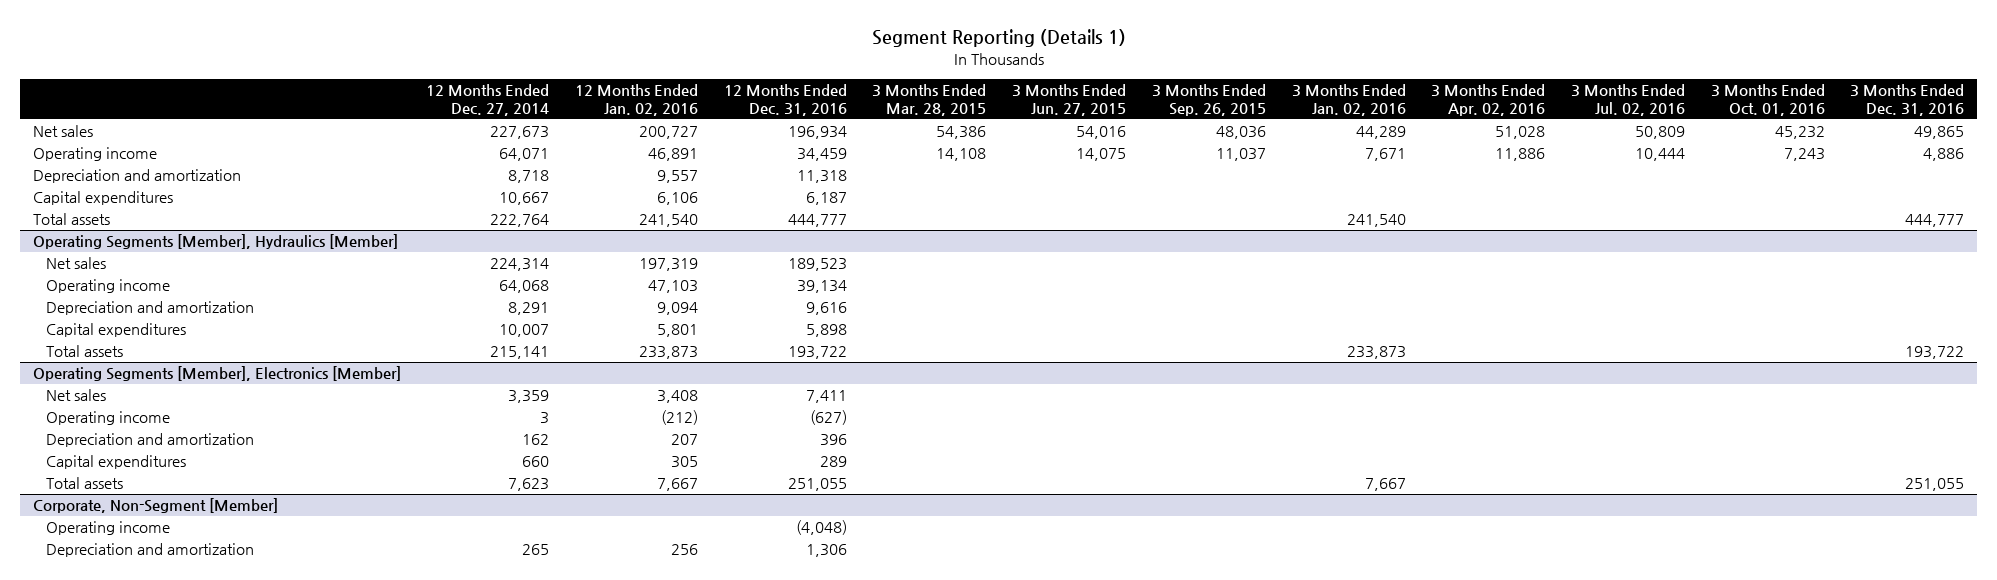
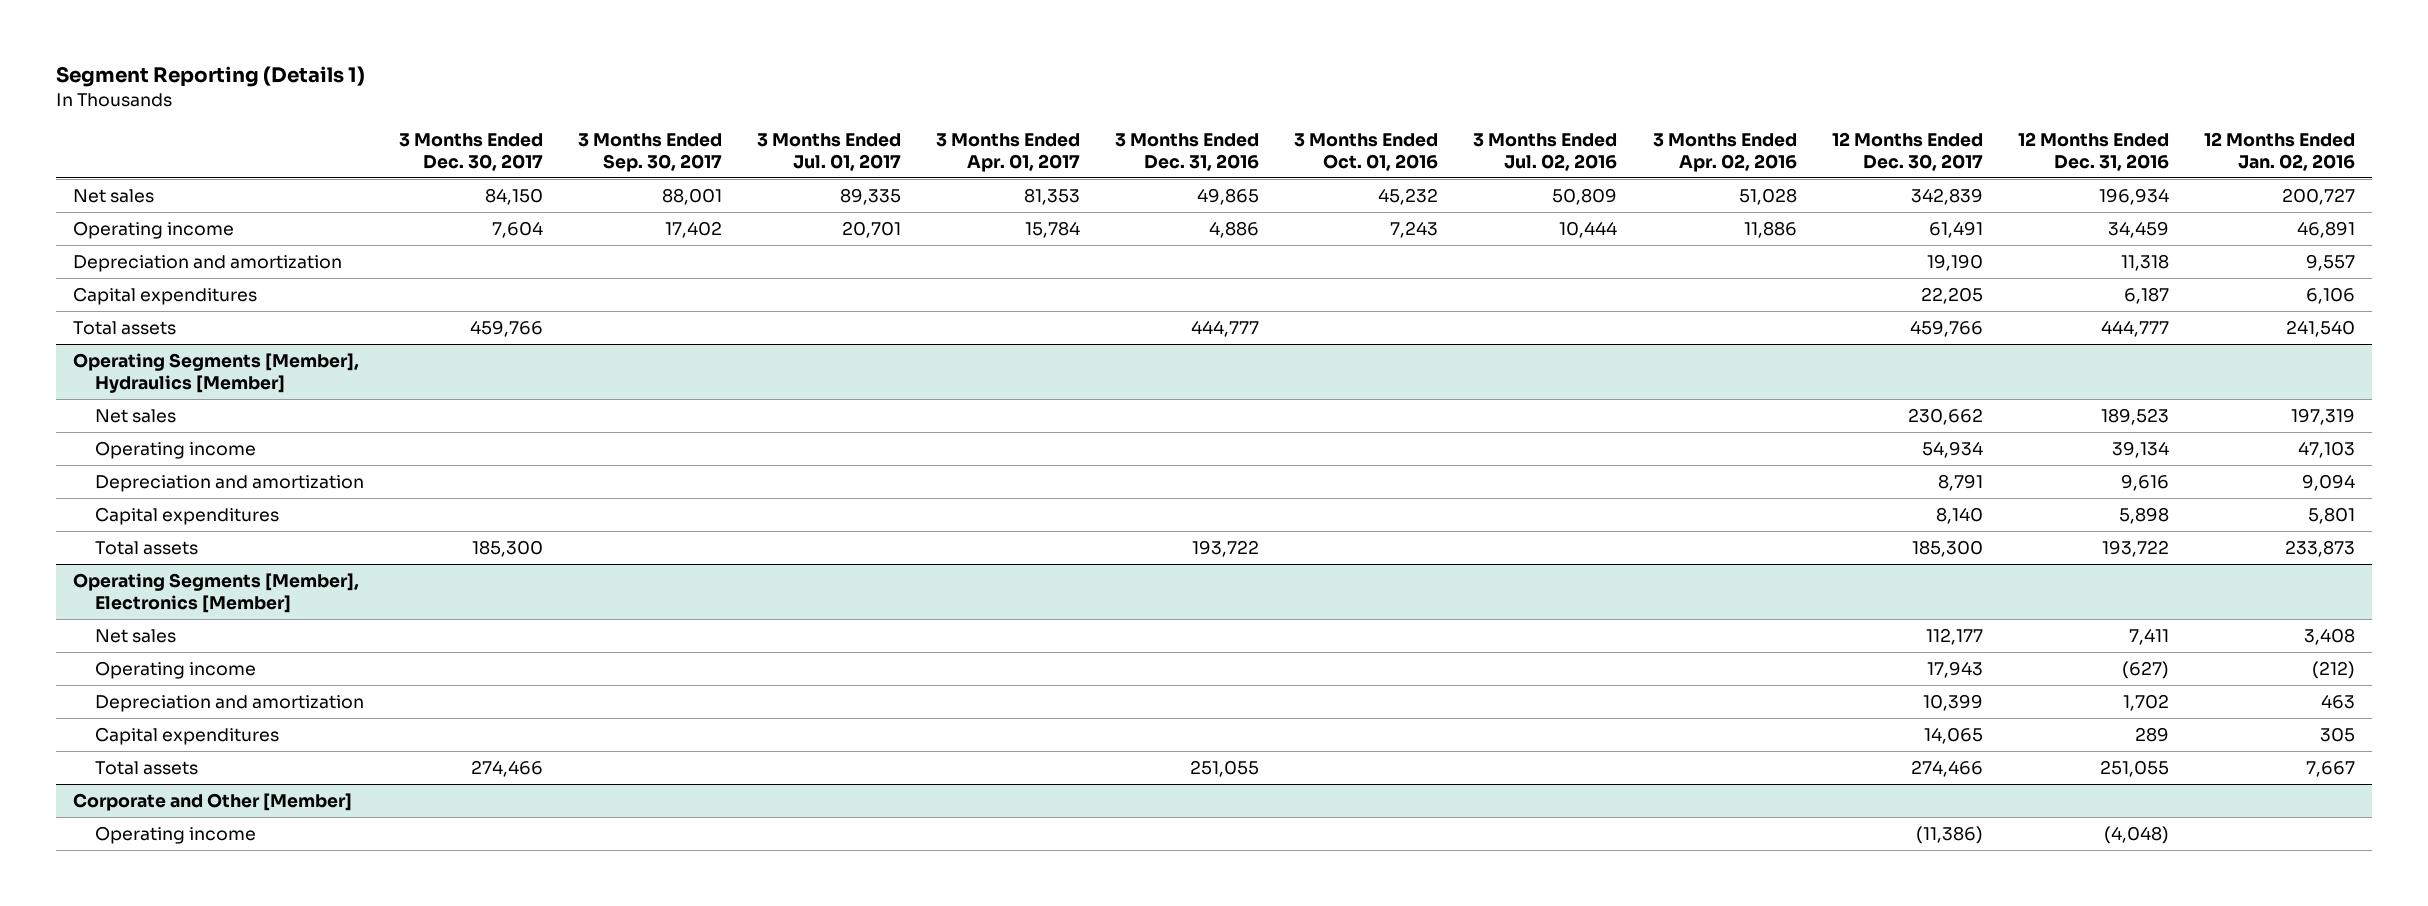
[426,84,550,117] 12 Months Ended Dec. 27, 2014 -> none
[872,84,987,117] 3 Months Ended Mar. 28, 2015 -> none
[1012,84,1127,117] 3 Months Ended Jun. 27, 2015 -> none
[1151,84,1266,117] 3 Months Ended Sep. 26, 2015 -> none
[1291,84,1406,117] 3 Months Ended Jan. 02, 2016 -> none
none -> [399,132,544,171] 3 Months Ended Dec. 30, 2017
none -> [578,132,723,172] 3 Months Ended Sep. 30, 2017
none -> [757,132,902,171] 3 Months Ended Jul. 01, 2017
none -> [936,132,1081,172] 3 Months Ended Apr. 01, 2017
none -> [1831,131,1983,171] 12 Months Ended Dec. 30, 2017
[671,434,699,446] 207 -> [2320,693,2355,709] 463
[819,434,847,447] 396 -> [2122,693,2169,711] 1,702
[32,498,278,514] Corporate, Non-Segment [Member] -> none
none -> [73,792,353,811] Corporate and Other [Member]
[46,543,255,558] Depreciation and amortization -> none

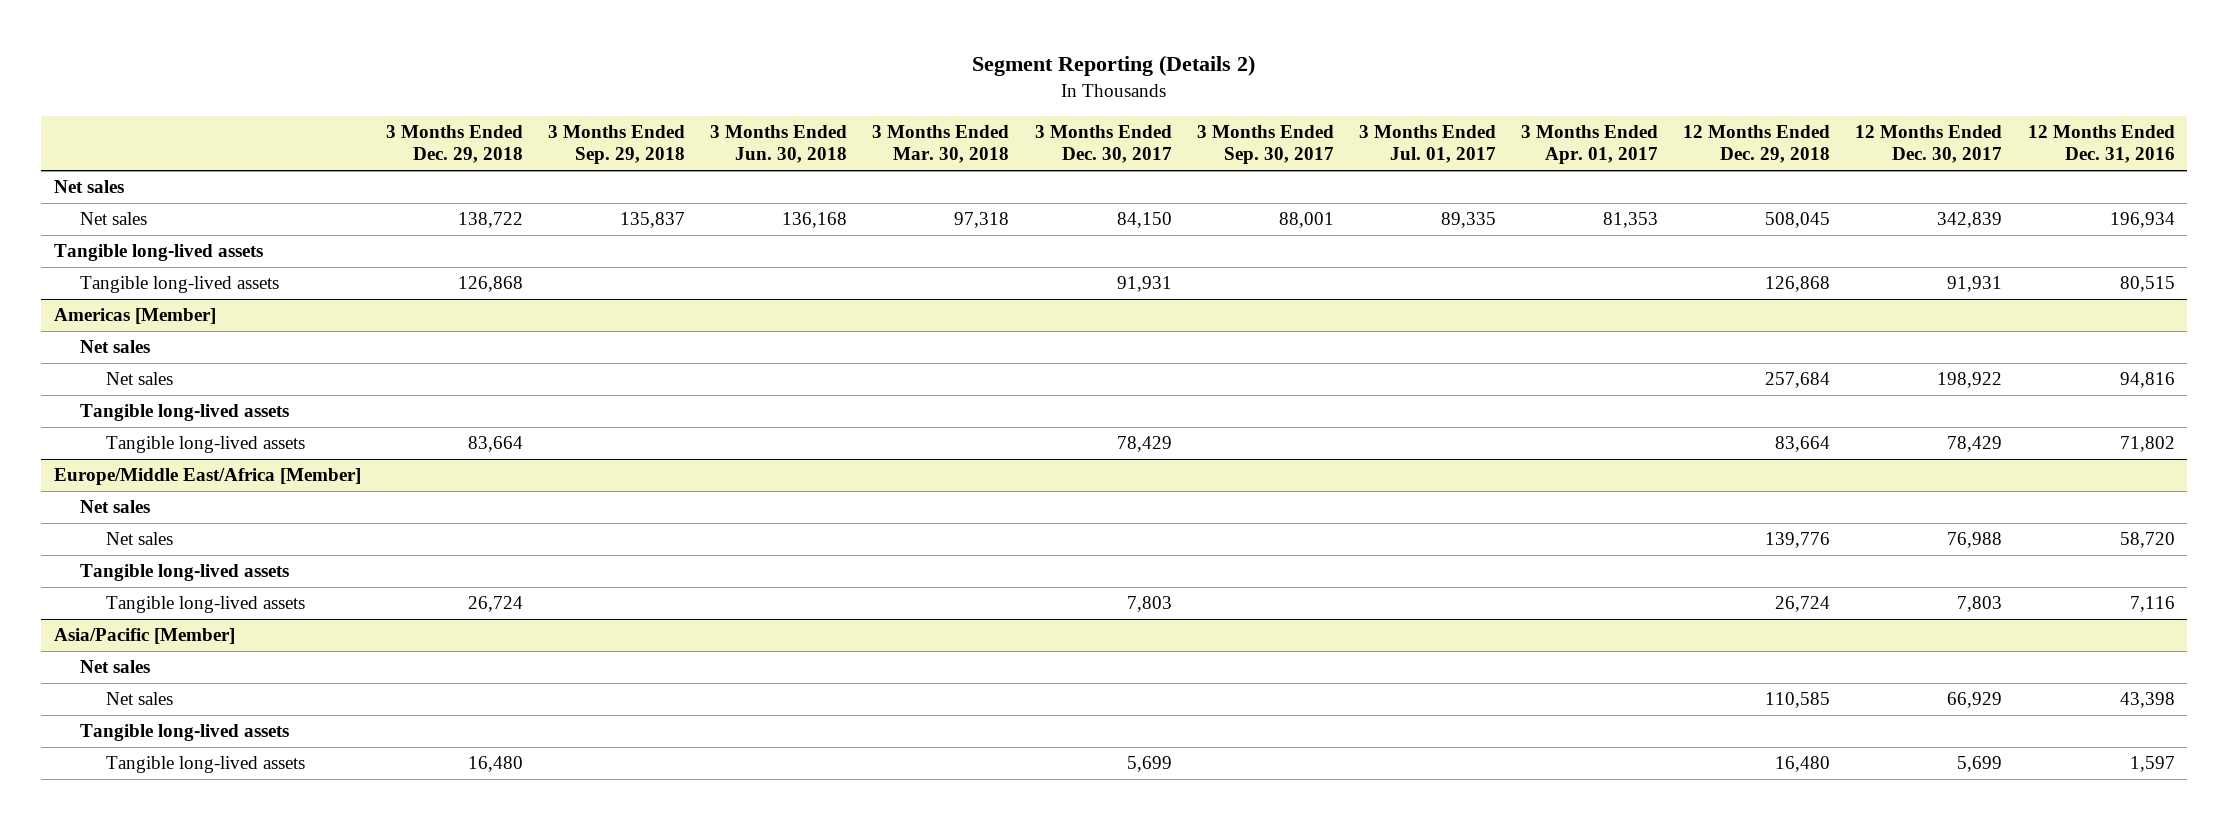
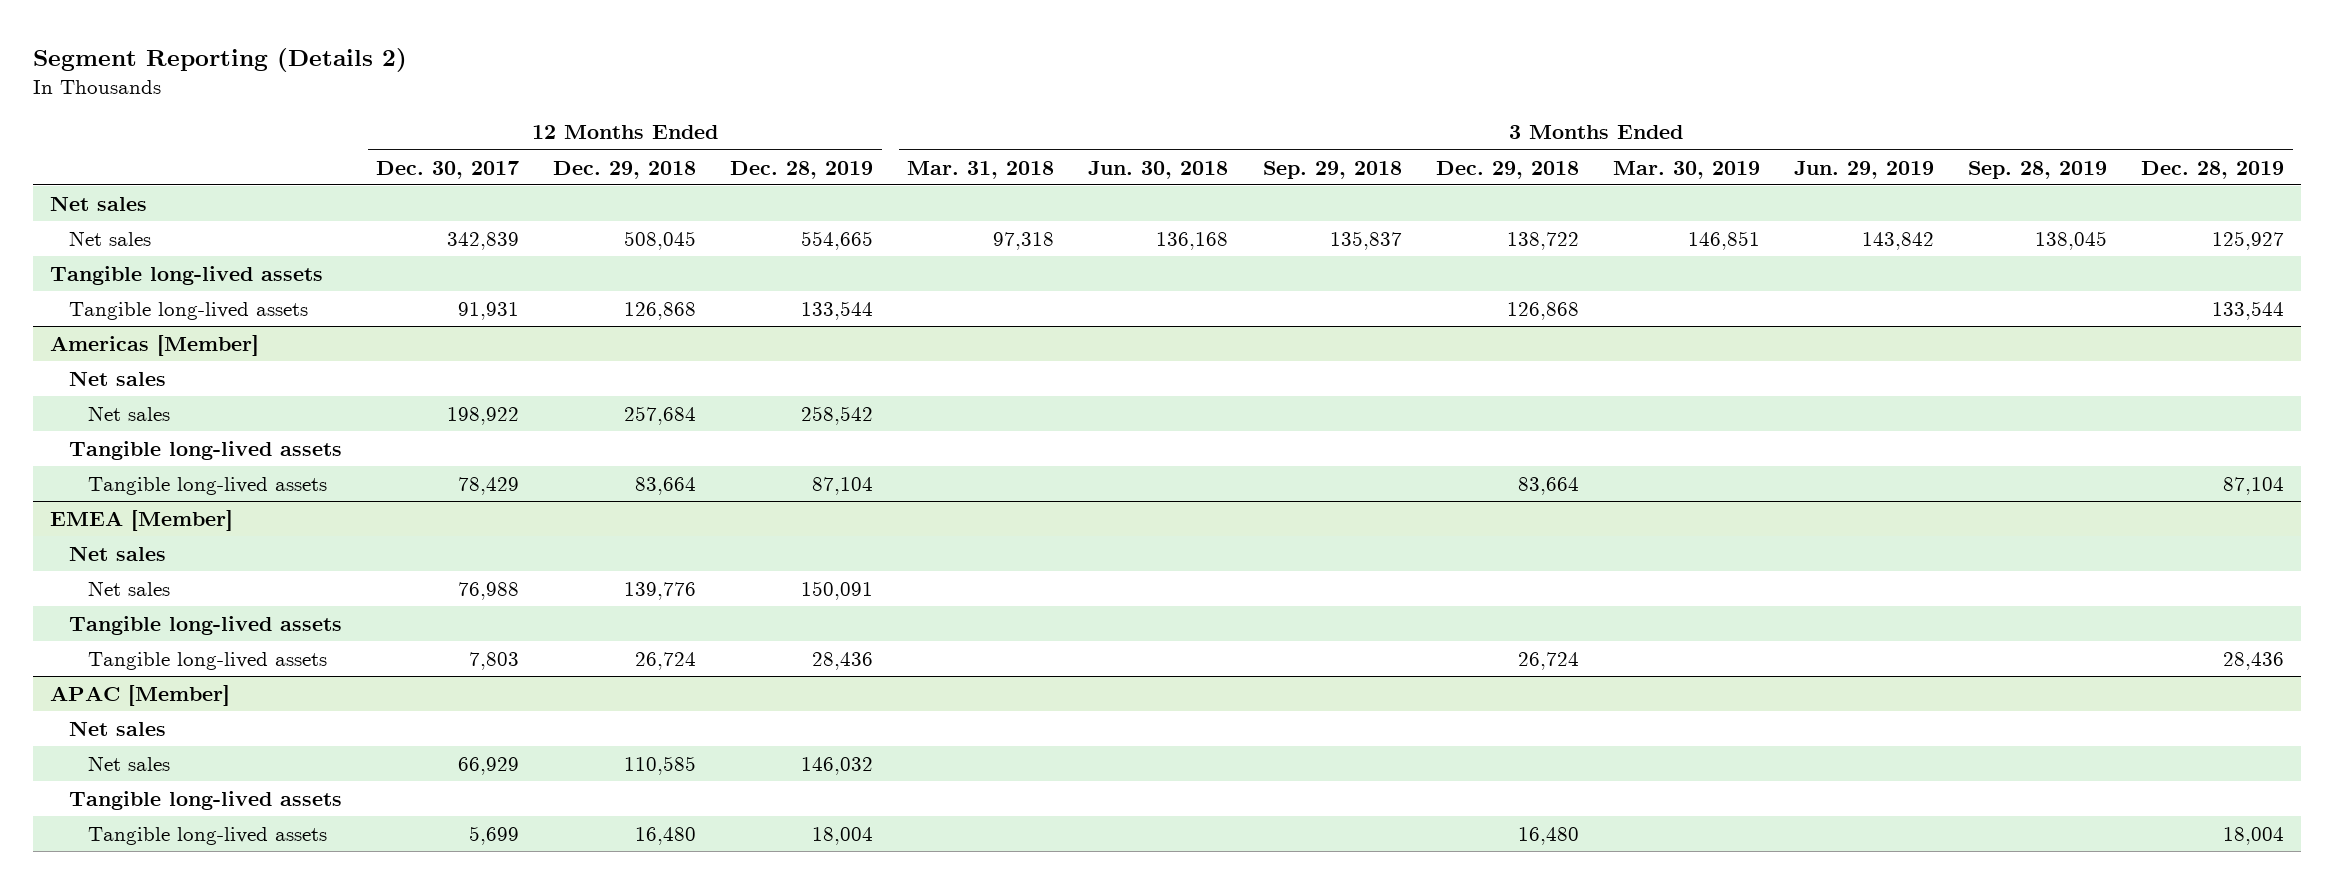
[872,125,1010,164] 3 Months Ended Mar. 30, 2018 -> none
[1034,125,1172,164] 3 Months Ended Dec. 30, 2017 -> none
[1196,125,1334,165] 3 Months Ended Sep. 30, 2017 -> none
[1358,125,1496,164] 3 Months Ended Jul. 01, 2017 -> none
[1521,125,1659,165] 3 Months Ended Apr. 01, 2017 -> none
[2027,125,2175,164] 12 Months Ended Dec. 31, 2016 -> none
none -> [730,160,874,179] Dec. 28, 2019
none -> [907,160,1055,179] Mar. 31, 2018
none -> [1612,160,1760,179] Mar. 30, 2019
none -> [1793,160,1934,179] Jun. 29, 2019
none -> [1967,160,2107,179] Sep. 28, 2019
none -> [2141,160,2285,179] Dec. 28, 2019
[53,468,361,486] Europe/Middle East/Africa [Member] -> [50,509,234,531] EMEA [Member]
[53,628,235,645] Asia/Pacific [Member] -> [50,684,231,706] APAC [Member]

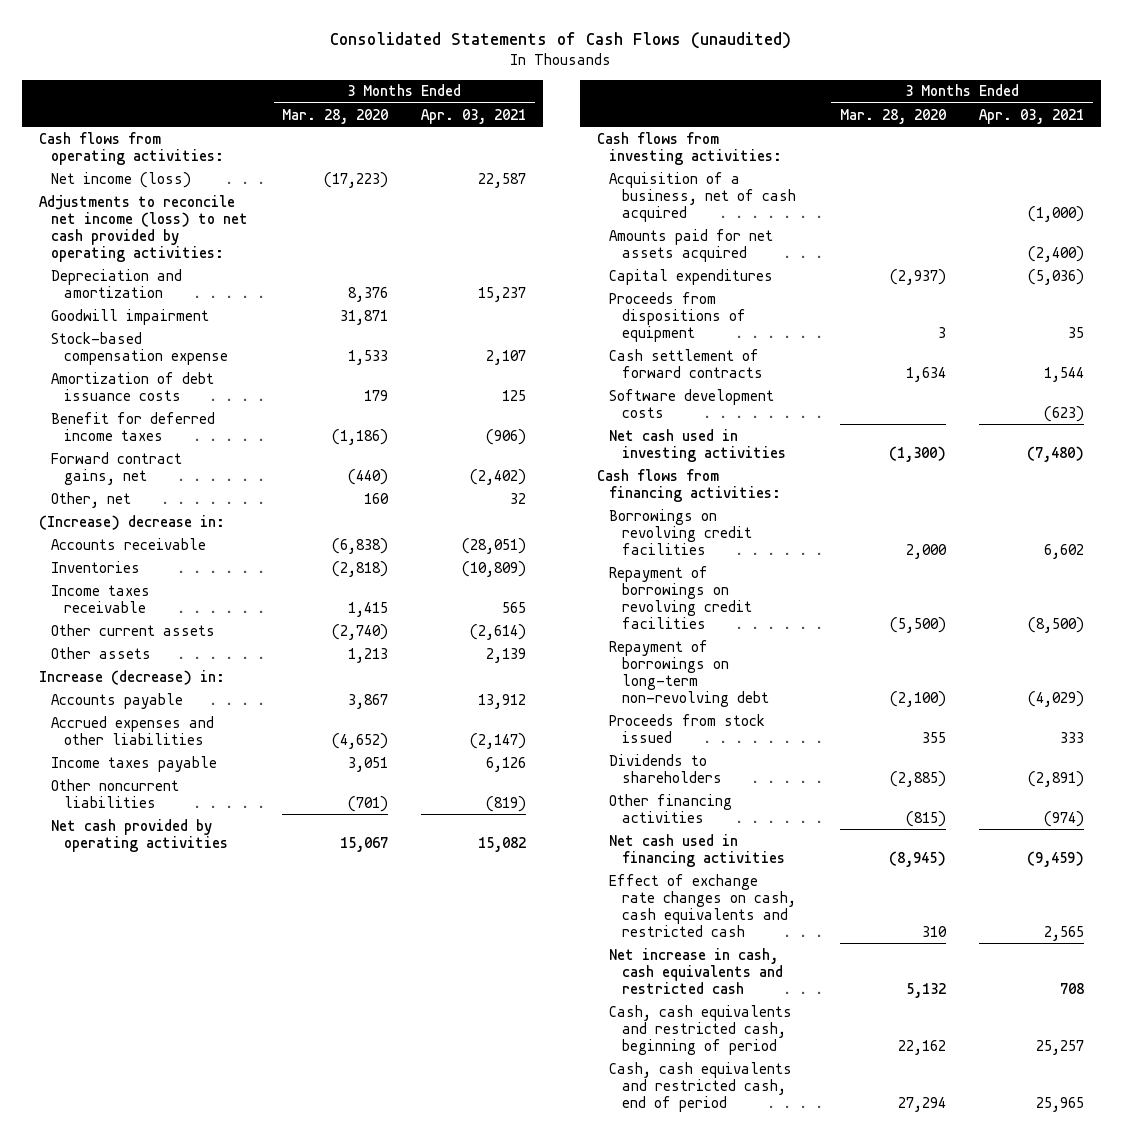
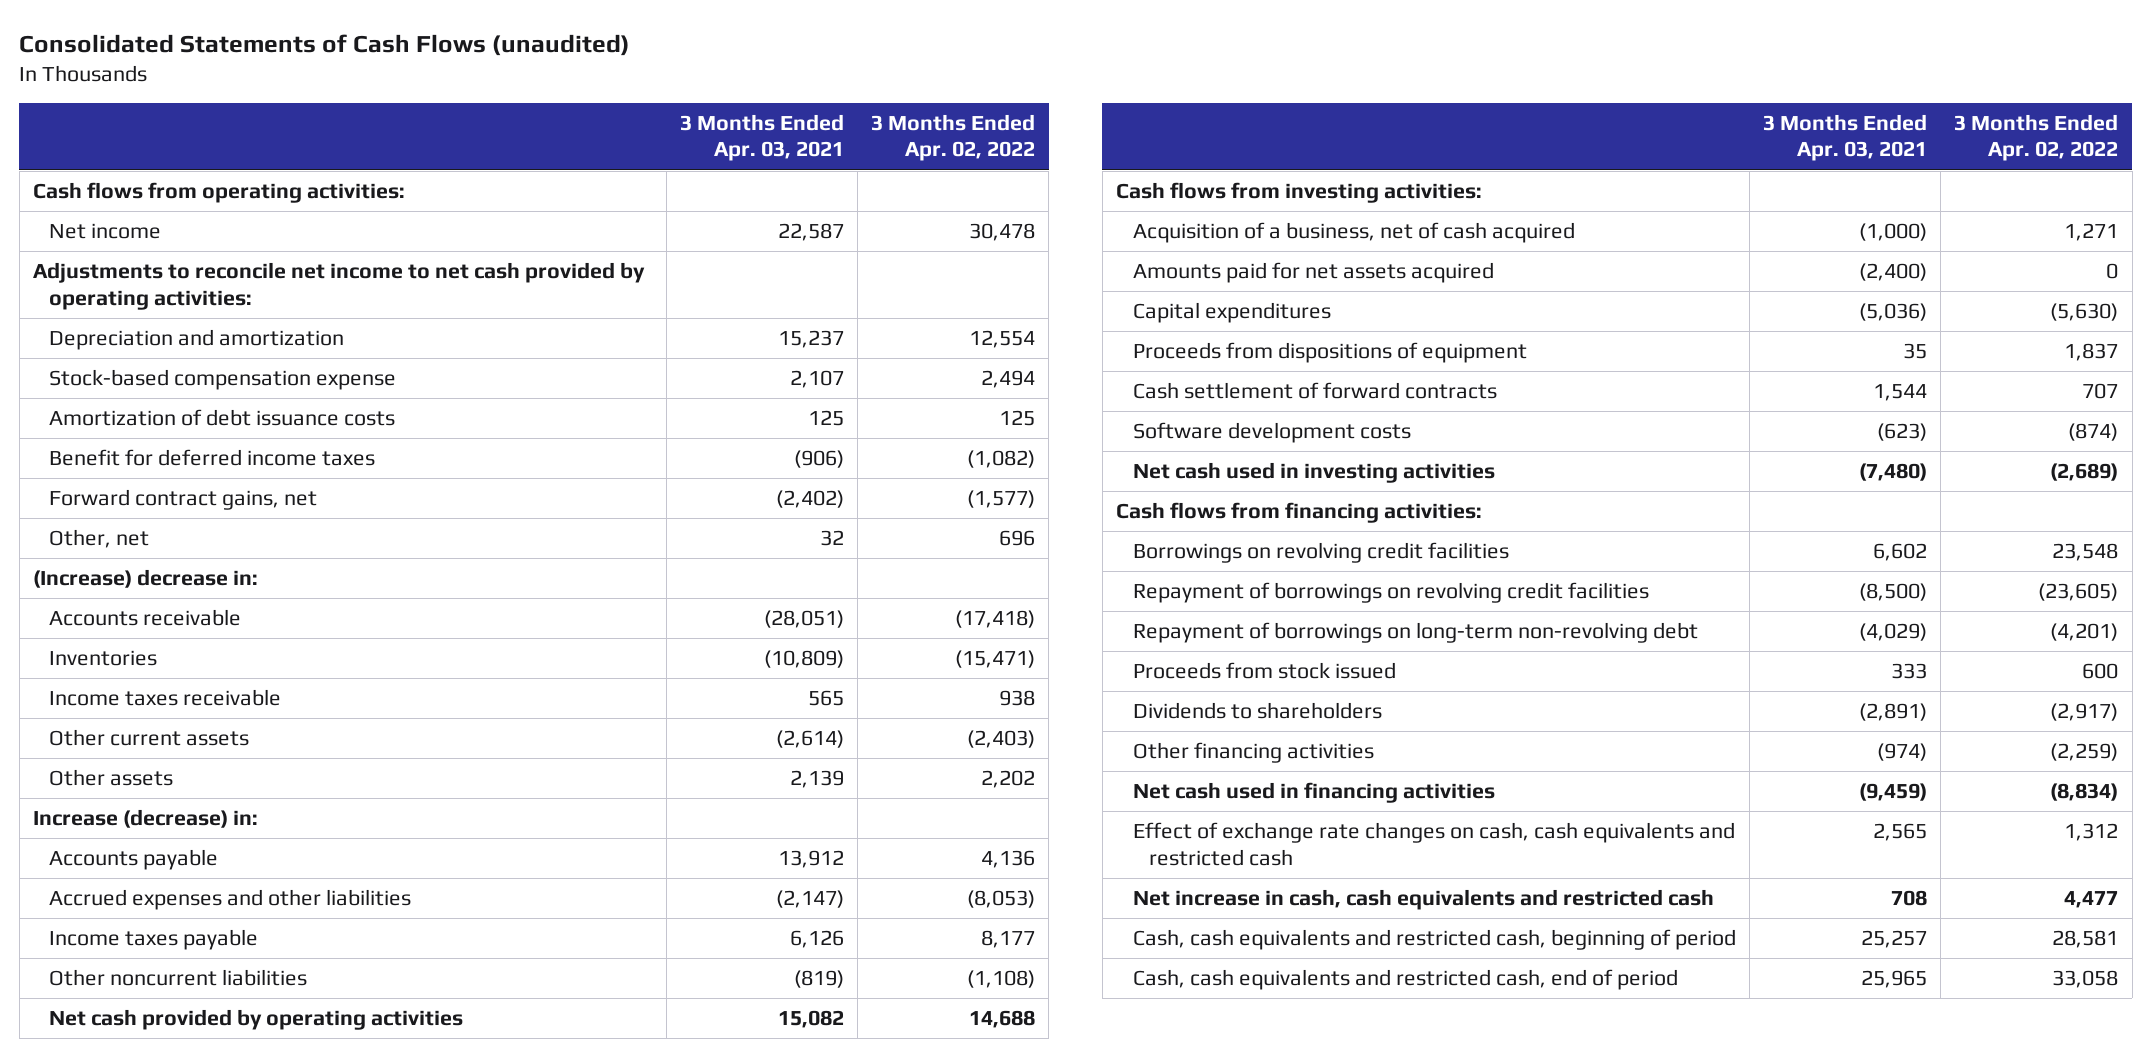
[281,108,388,124] Mar. 28, 2020 -> none
none -> [871,113,1036,162] 3 Months Ended Apr. 02, 2022
[51,171,192,188] Net income (loss) -> [49,223,162,240] Net income
[38,194,249,262] Adjustments to reconcile net income (loss) to net cash provided by operating activities: -> [32,262,645,310] Adjustments to reconcile net income to net cash provided by operating activities:
[51,308,210,325] Goodwill impairment -> none

